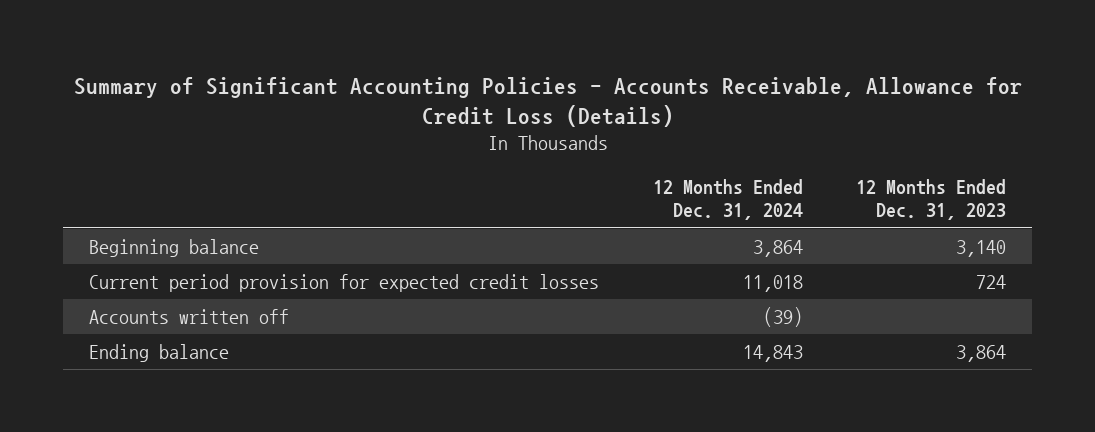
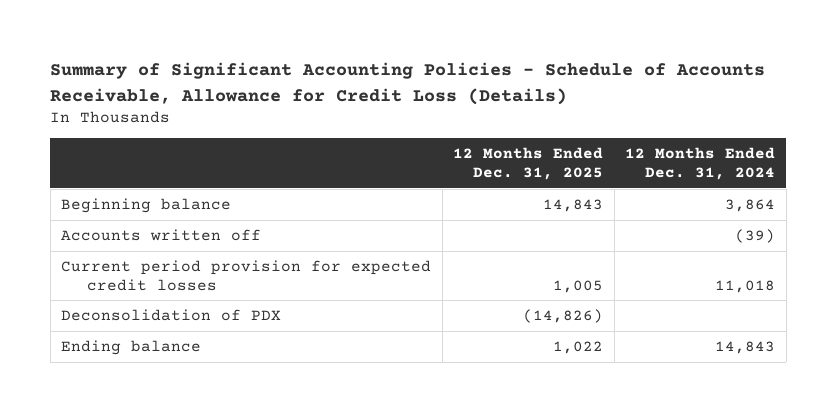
[73,77,1022,128] Summary of Significant Accounting Policies - Accounts Receivable, Allowance for Credit Loss (Details) -> [50,62,766,105] Summary of Significant Accounting Policies - Schedule of Accounts Receivable, Allowance for Credit Loss (Details)
[855,178,1006,221] 12 Months Ended Dec. 31, 2023 -> none
none -> [453,147,604,181] 12 Months Ended Dec. 31, 2025
[89,273,600,292] Current period provision for expected credit losses -> [61,259,432,291] Current period provision for expected credit losses
none -> [61,308,282,321] Deconsolidation of PDX

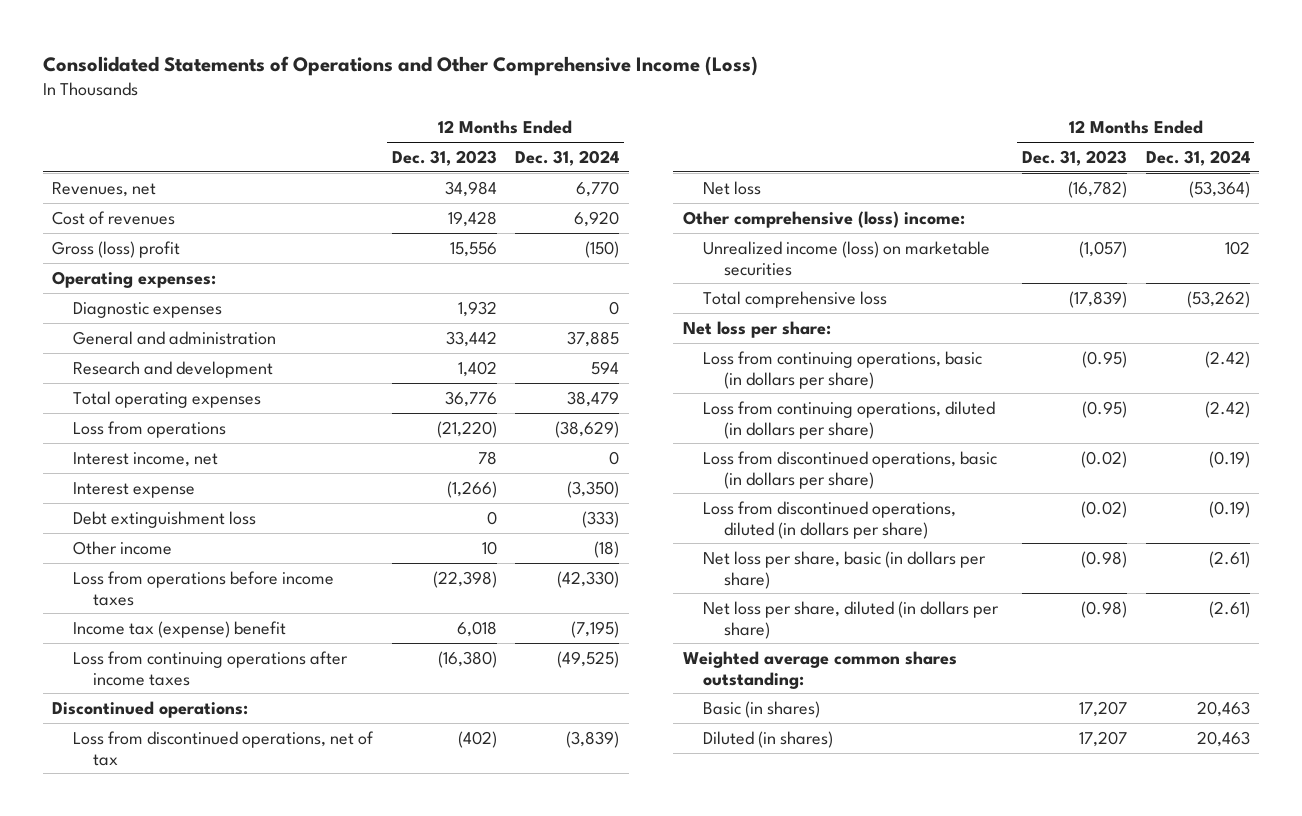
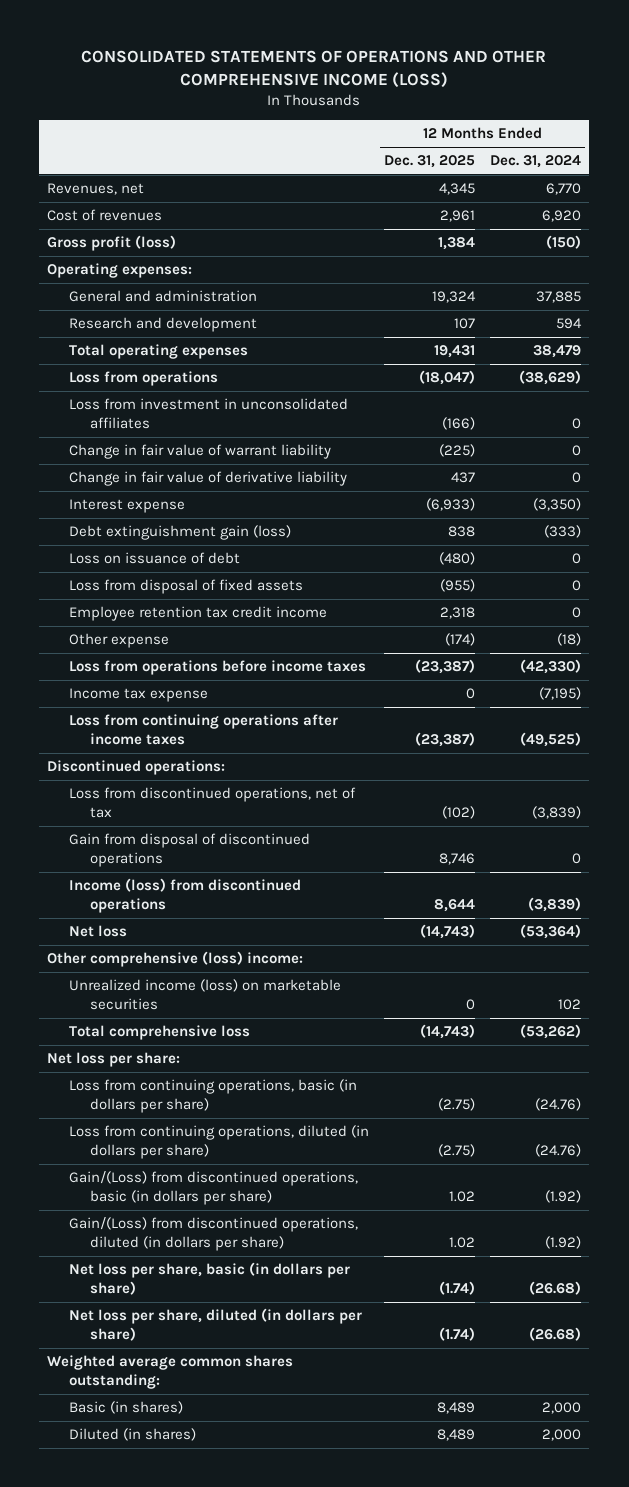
[42,55,758,76] Consolidated Statements of Operations and Other Comprehensive Income (Loss) -> [81,50,547,89] CONSOLIDATED STATEMENTS OF OPERATIONS AND OTHER COMPREHENSIVE INCOME (LOSS)
[391,149,497,166] Dec. 31, 2023 -> none
none -> [384,155,476,169] Dec. 31, 2025
[52,240,181,258] Gross (loss) profit -> [47,235,177,252] Gross profit (loss)
[72,301,222,318] Diagnostic expenses -> none
[72,451,218,467] Interest income, net -> none
none -> [68,398,348,430] Loss from investment in unconsolidated affiliates
none -> [68,444,331,460] Change in fair value of warrant liability
none -> [68,471,347,487] Change in fair value of derivative liability
[72,510,256,528] Debt extinguishment loss -> [68,525,291,541] Debt extinguishment gain (loss)
none -> [68,552,240,565] Loss on issuance of debt
none -> [68,579,303,595] Loss from disposal of fixed assets
none -> [68,606,327,622] Employee retention tax credit income
[72,540,172,555] Other income -> [68,633,169,649] Other expense
[72,620,286,638] Income tax (expense) benefit -> [68,688,208,703] Income tax expense
none -> [68,833,310,868] Gain from disposal of discontinued operations
none -> [68,878,301,914] Income (loss) from discontinued operations
[1204,350,1250,368] (2.42) -> [535,1098,582,1112] (24.76)
[1204,400,1250,418] (2.42) -> [535,1144,582,1158] (24.76)
[703,450,998,489] Loss from discontinued operations, basic (in dollars per share) -> [68,1171,358,1206] Gain/(Loss) from discontinued operations, basic (in dollars per share)
[1208,450,1250,468] (0.19) -> [545,1190,582,1204] (1.92)
[703,500,957,539] Loss from discontinued operations, diluted (in dollars per share) -> [68,1217,358,1252] Gain/(Loss) from discontinued operations, diluted (in dollars per share)
[1208,500,1250,518] (0.19) -> [545,1236,582,1250] (1.92)
[1208,550,1250,568] (2.61) -> [529,1281,582,1296] (26.68)
[1208,600,1250,618] (2.61) -> [529,1327,582,1342] (26.68)
[1196,700,1250,717] 20,463 -> [542,1402,582,1415] 2,000
[1196,730,1250,747] 20,463 -> [542,1429,582,1442] 2,000

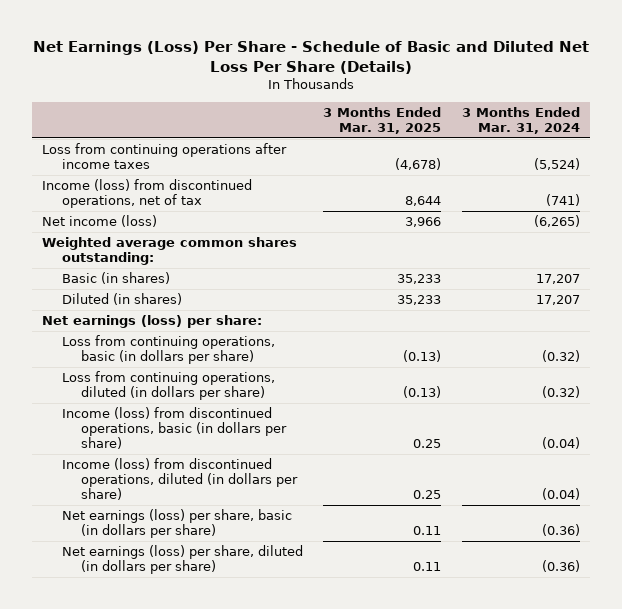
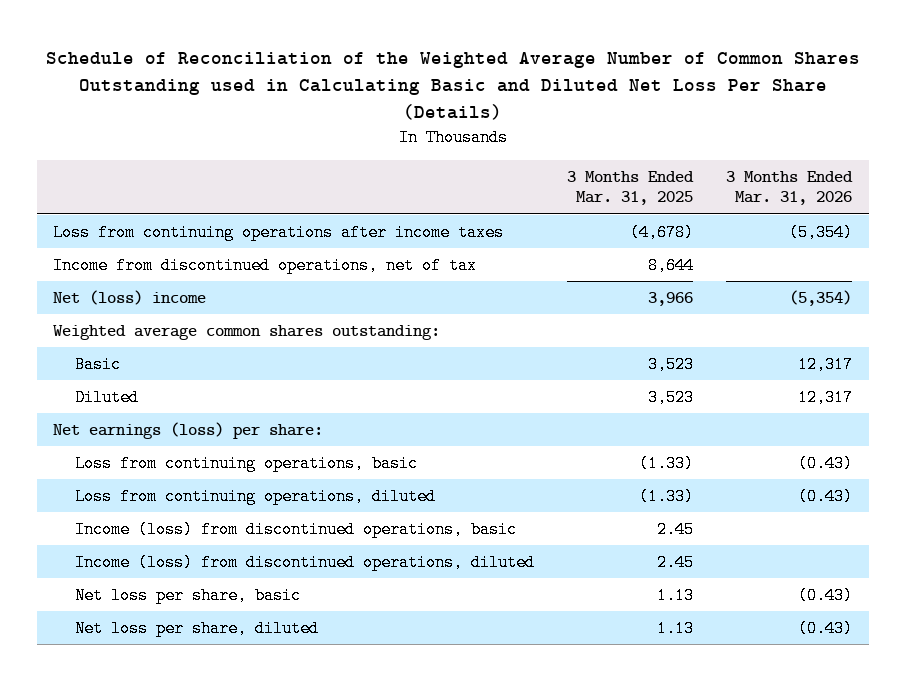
[32,40,589,74] Net Earnings (Loss) Per Share - Schedule of Basic and Diluted Net Loss Per Share (Details) -> [45,51,860,121] Schedule of Reconciliation of the Weighted Average Number of Common Shares Outstanding used in Calculating Basic and Diluted Net Loss Per Share (Details)
[461,107,580,135] 3 Months Ended Mar. 31, 2024 -> none
none -> [726,170,854,206] 3 Months Ended Mar. 31, 2026
[41,179,252,209] Income (loss) from discontinued operations, net of tax -> [53,257,478,275] Income from discontinued operations, net of tax
[41,215,157,228] Net income (loss) -> [53,290,207,306] Net (loss) income
[61,272,170,285] Basic (in shares) -> [74,356,121,374] Basic
[397,274,442,285] 35,233 -> [647,356,694,374] 3,523
[61,293,182,306] Diluted (in shares) -> [74,389,139,407] Diluted
[397,295,442,306] 35,233 -> [647,389,694,407] 3,523
[61,335,275,365] Loss from continuing operations, basic (in dollars per share) -> [74,455,418,473] Loss from continuing operations, basic
[403,350,442,363] (0.13) -> [638,455,694,473] (1.33)
[61,371,275,401] Loss from continuing operations, diluted (in dollars per share) -> [74,488,436,506] Loss from continuing operations, diluted
[403,386,442,399] (0.13) -> [638,488,694,506] (1.33)
[61,407,288,450] Income (loss) from discontinued operations, basic (in dollars per share) -> [74,521,517,539] Income (loss) from discontinued operations, basic
[413,439,442,449] 0.25 -> [656,521,694,539] 2.45
[61,458,299,501] Income (loss) from discontinued operations, diluted (in dollars per share) -> [74,554,535,572] Income (loss) from discontinued operations, diluted
[413,490,442,500] 0.25 -> [656,554,694,572] 2.45
[61,509,292,539] Net earnings (loss) per share, basic (in dollars per share) -> [74,587,301,605] Net loss per share, basic
[413,526,442,536] 0.11 -> [656,587,694,605] 1.13
[61,545,303,575] Net earnings (loss) per share, diluted (in dollars per share) -> [74,620,319,638] Net loss per share, diluted
[413,562,442,572] 0.11 -> [656,620,694,638] 1.13

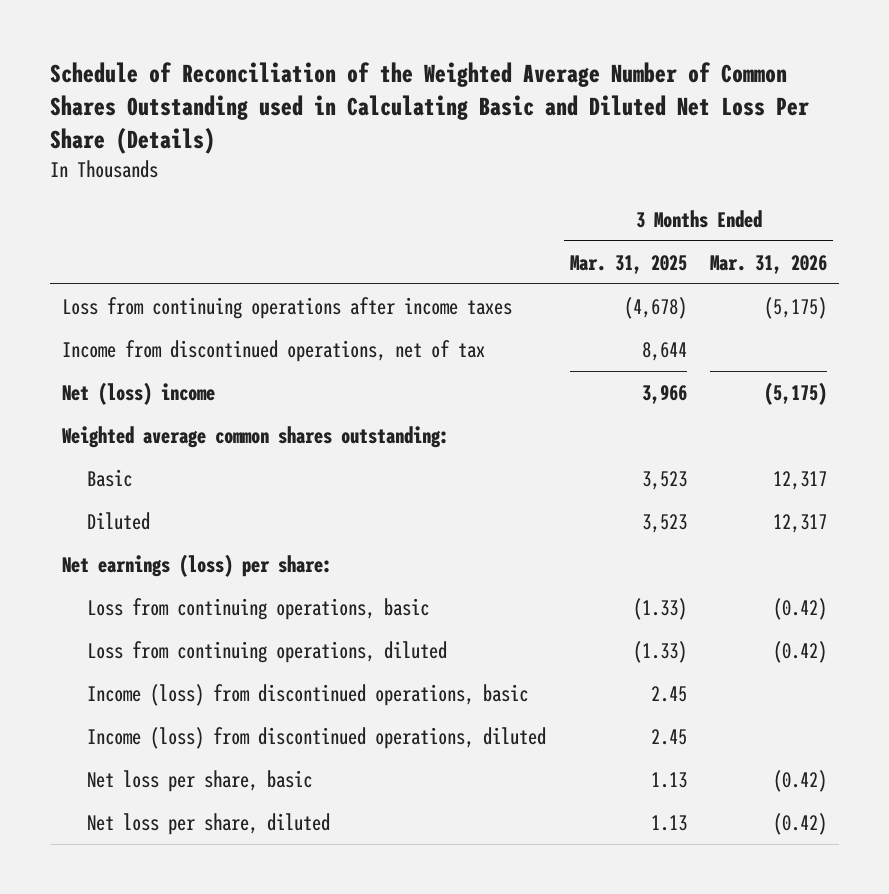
[789,224,854,242] (5,354) -> [764,296,828,319] (5,175)
[789,290,853,307] (5,354) -> [764,381,828,405] (5,175)
[798,455,854,473] (0.43) -> [773,597,828,620] (0.42)
[798,488,854,506] (0.43) -> [773,640,828,663] (0.42)
[798,587,854,605] (0.43) -> [773,769,828,792] (0.42)
[798,620,854,638] (0.43) -> [773,812,828,835] (0.42)

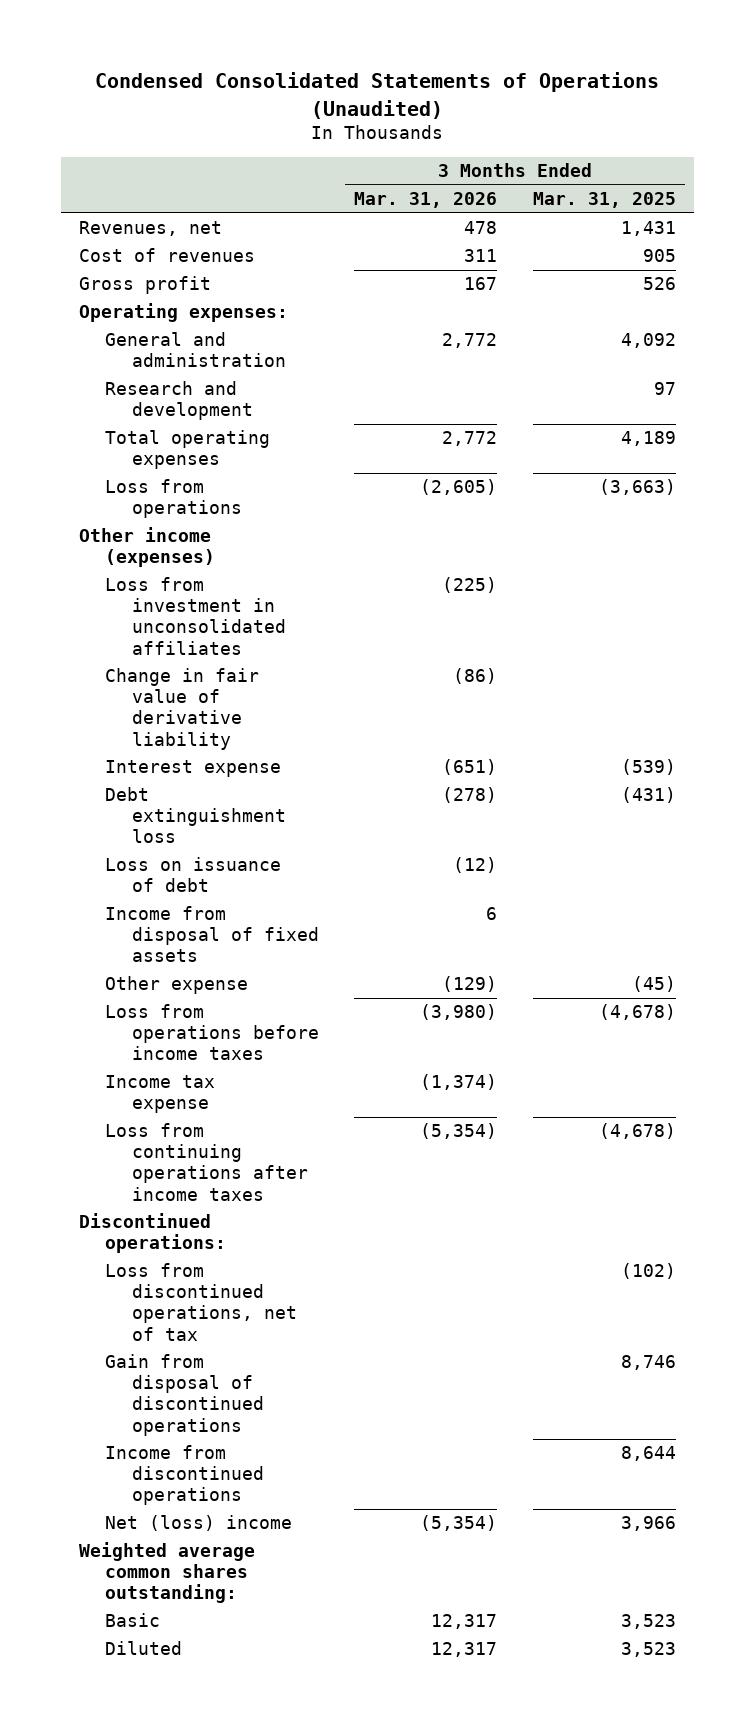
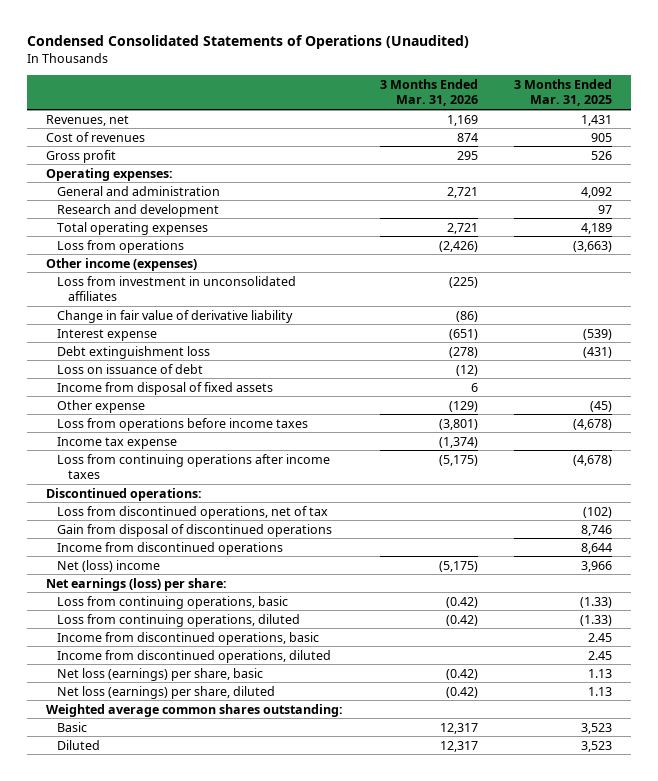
[464,221,498,235] 478 -> [446,114,478,126] 1,169
[464,249,498,263] 311 -> [456,132,478,142] 874
[464,277,498,291] 167 -> [456,150,478,160] 295
[442,333,498,349] 2,772 -> [446,186,478,198] 2,721
[442,431,498,447] 2,772 -> [446,222,478,234] 2,721
[420,479,498,496] (2,605) -> [438,240,478,252] (2,426)
[420,1004,498,1021] (3,980) -> [438,418,478,430] (3,801)
[420,1123,498,1140] (5,354) -> [438,454,478,466] (5,175)
[420,1515,498,1532] (5,354) -> [438,560,478,572] (5,175)
none -> [45,577,227,591] Net earnings (loss) per share:
none -> [56,595,288,609] Loss from continuing operations, basic
none -> [56,613,300,627] Loss from continuing operations, diluted
none -> [56,631,319,645] Income from discontinued operations, basic
none -> [56,649,331,663] Income from discontinued operations, diluted
none -> [56,667,263,681] Net loss (earnings) per share, basic
none -> [56,685,275,699] Net loss (earnings) per share, diluted

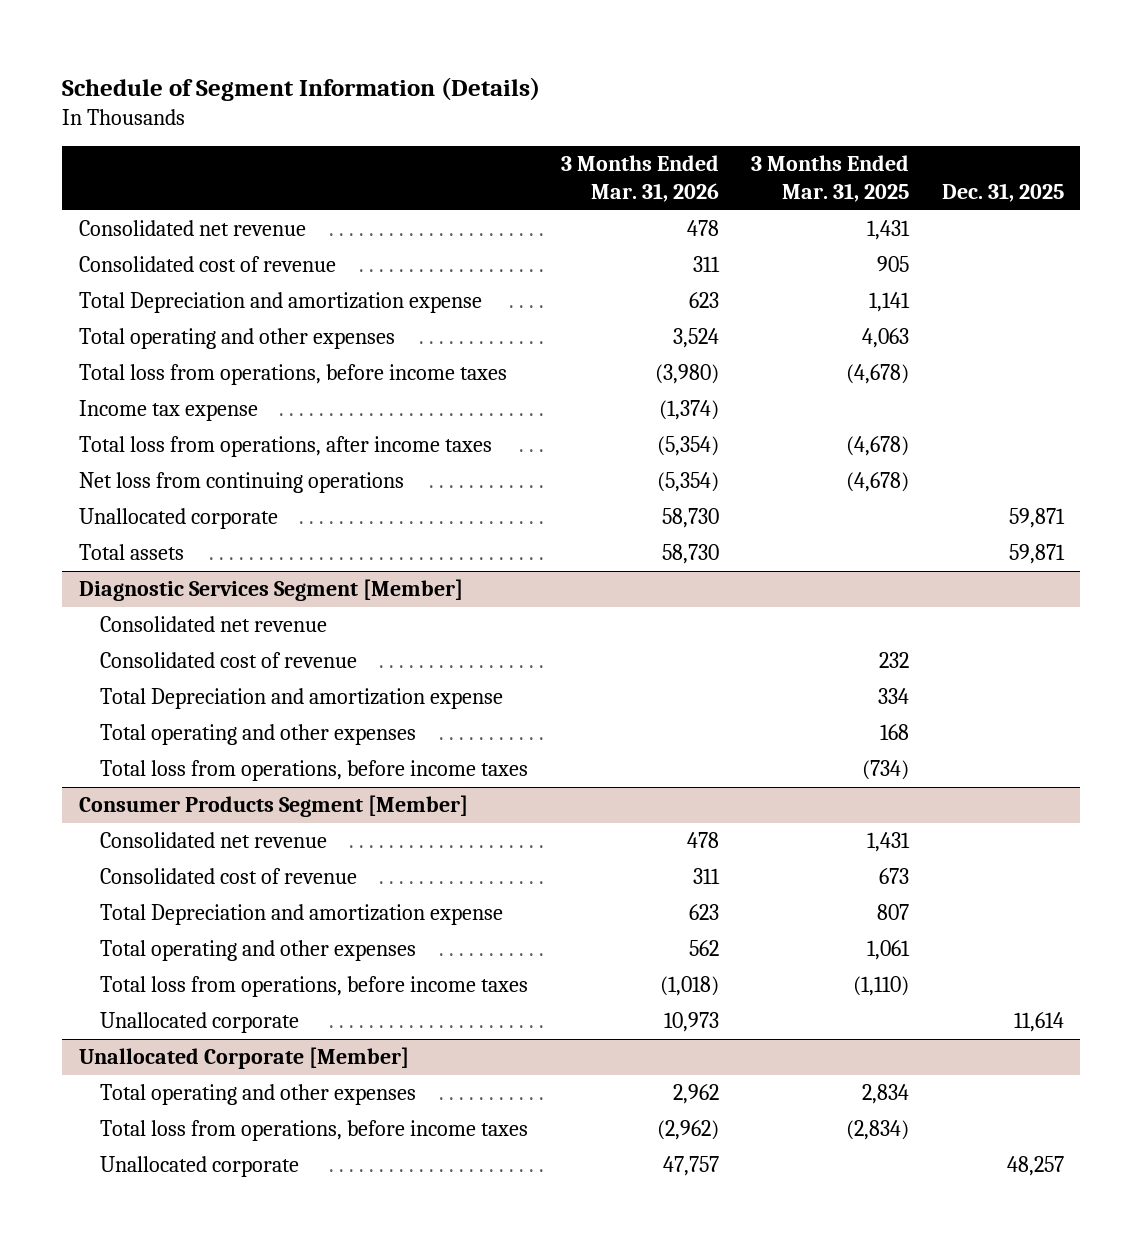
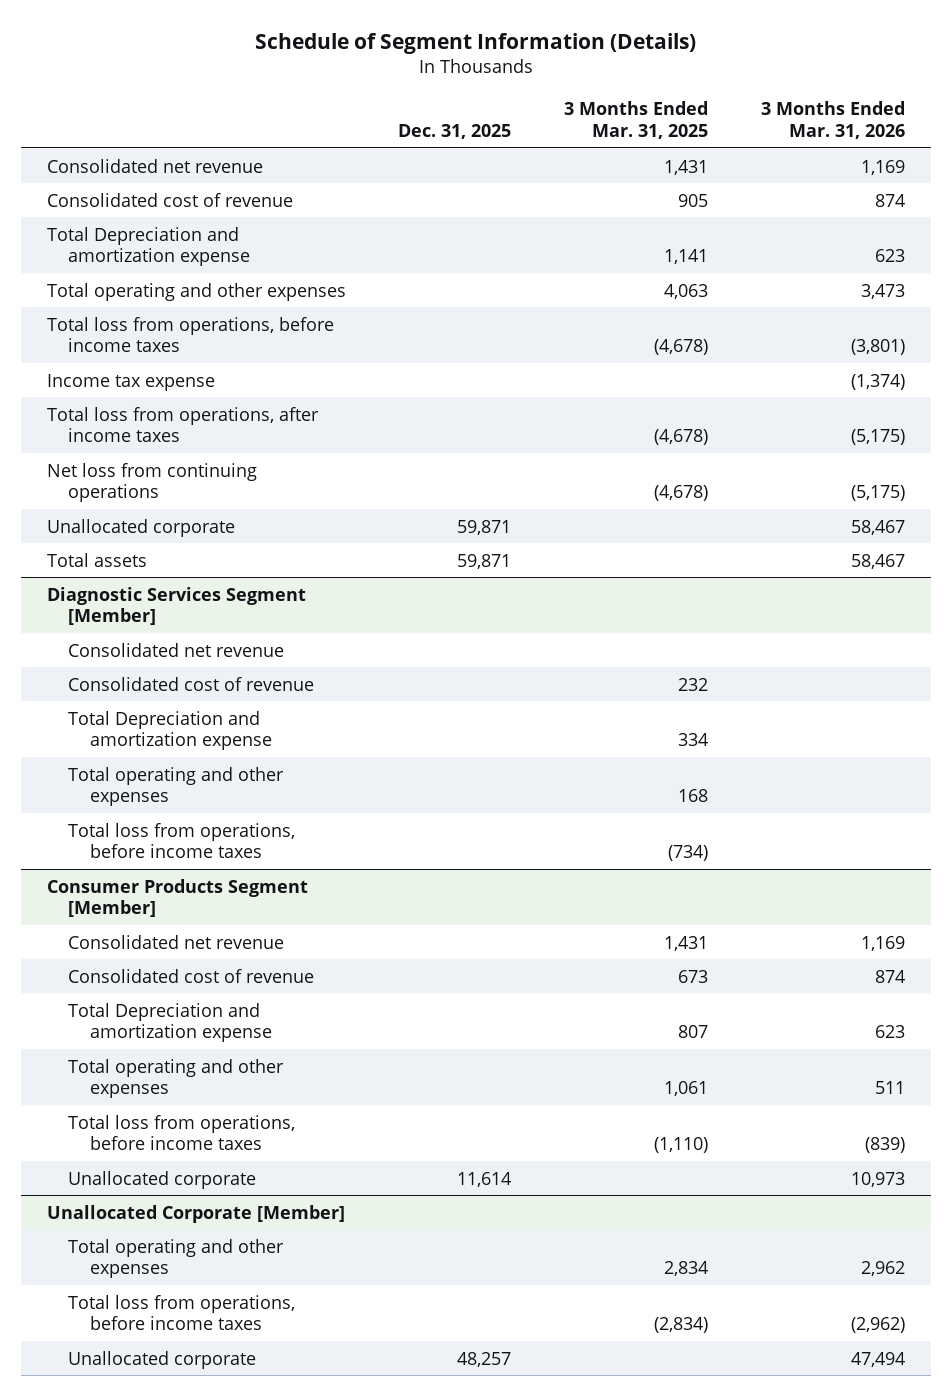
[686,220,719,237] 478 -> [860,159,905,175] 1,169
[692,256,720,273] 311 -> [874,193,905,207] 874
[672,328,719,349] 3,524 -> [860,283,905,299] 3,473
[654,364,719,385] (3,980) -> [850,339,905,356] (3,801)
[656,436,719,457] (5,354) -> [850,429,905,446] (5,175)
[656,472,719,493] (5,354) -> [850,485,905,502] (5,175)
[661,508,719,529] 58,730 -> [850,519,905,535] 58,467
[661,544,719,565] 58,730 -> [850,553,905,569] 58,467
[686,832,719,849] 478 -> [860,935,905,951] 1,169
[692,868,720,885] 311 -> [874,969,905,983] 874
[688,940,719,957] 562 -> [874,1081,905,1095] 511
[659,976,719,997] (1,018) -> [864,1137,905,1154] (839)
[662,1156,719,1177] 47,757 -> [850,1351,905,1367] 47,494

